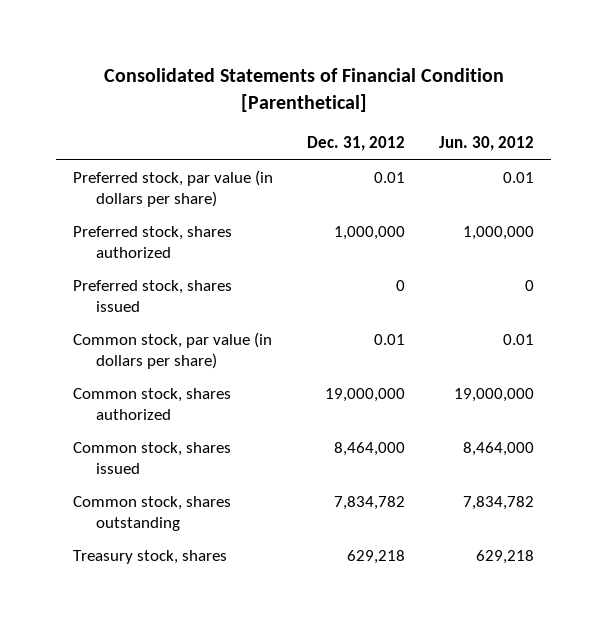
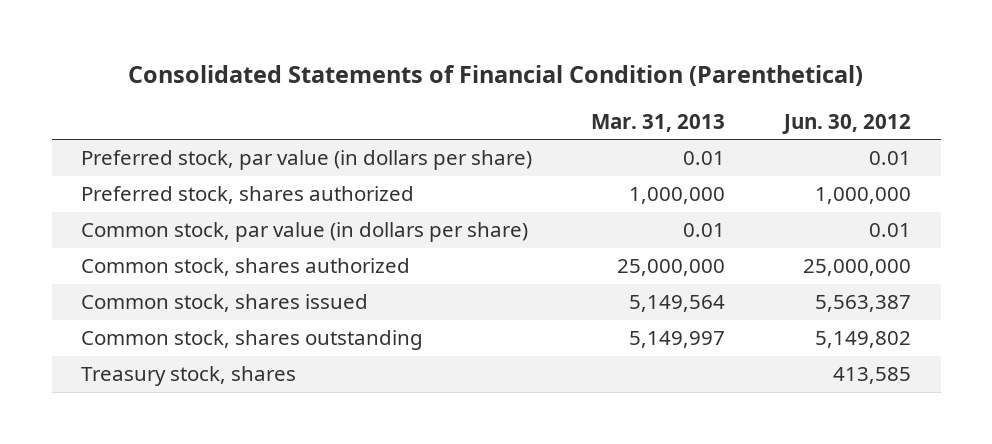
[103,68,504,112] Consolidated Statements of Financial Condition [Parenthetical] -> [128,65,864,87] Consolidated Statements of Financial Condition (Parenthetical)
[307,136,406,152] Dec. 31, 2012 -> none
none -> [591,113,726,132] Mar. 31, 2013
[72,280,232,313] Preferred stock, shares issued -> none
[454,388,535,403] 19,000,000 -> [803,259,912,277] 25,000,000
[463,442,535,457] 8,464,000 -> [815,295,912,313] 5,563,387
[463,496,535,511] 7,834,782 -> [815,331,912,349] 5,149,802
[476,550,535,565] 629,218 -> [833,367,912,385] 413,585

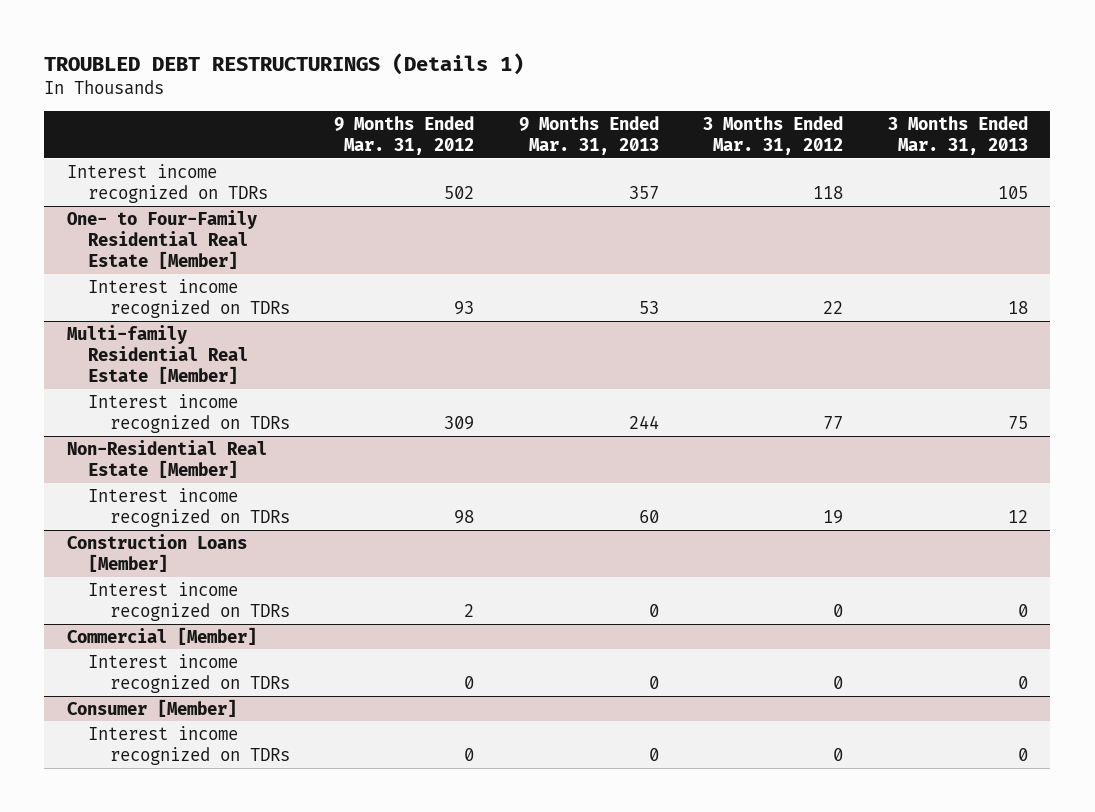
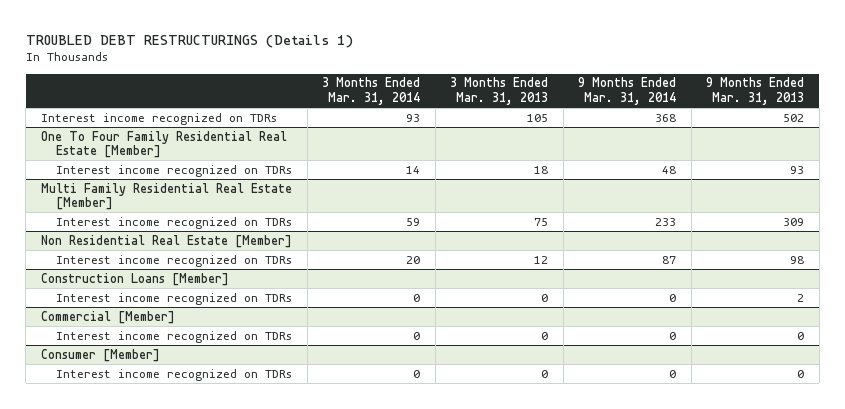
[334,116,475,156] 9 Months Ended Mar. 31, 2012 -> none
[703,116,844,156] 3 Months Ended Mar. 31, 2012 -> none
none -> [322,77,421,106] 3 Months Ended Mar. 31, 2014
none -> [578,77,677,106] 9 Months Ended Mar. 31, 2014
[628,185,659,199] 357 -> [783,113,805,122] 502
[66,209,257,270] One- to Four-Family Residential Real Estate [Member] -> [40,130,287,159] One To Four Family Residential Real Estate [Member]
[638,300,659,314] 53 -> [790,165,805,174] 93
[66,324,249,385] Multi-family Residential Real Estate [Member] -> [40,182,292,211] Multi Family Residential Real Estate [Member]
[628,414,659,429] 244 -> [783,217,805,226] 309
[66,439,267,478] Non-Residential Real Estate [Member] -> [40,234,292,248] Non Residential Real Estate [Member]
[638,509,659,523] 60 -> [790,255,805,264] 98
[648,603,659,617] 0 -> [797,293,805,302] 2

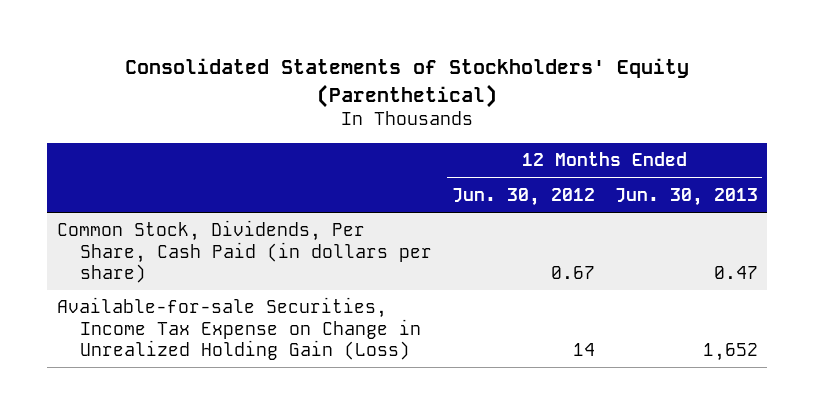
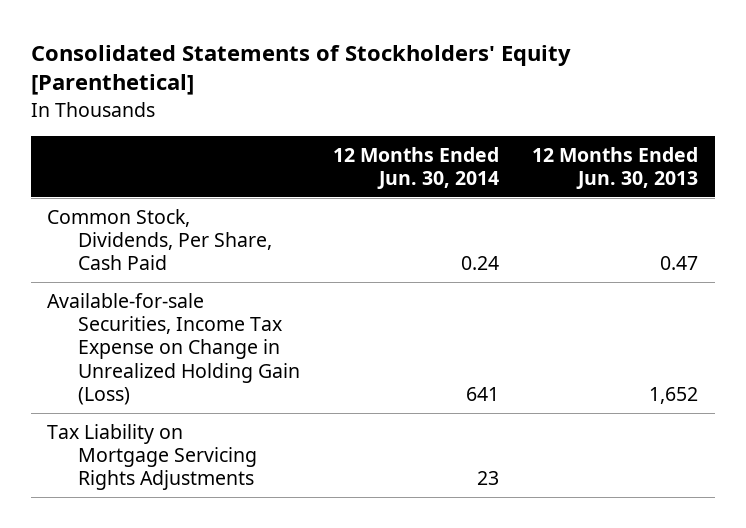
[125,58,690,108] Consolidated Statements of Stockholders' Equity (Parenthetical) -> [30,44,571,96] Consolidated Statements of Stockholders' Equity [Parenthetical]
[451,187,595,206] Jun. 30, 2012 -> none
none -> [333,146,500,189] 12 Months Ended Jun. 30, 2014
[57,220,432,283] Common Stock, Dividends, Per Share, Cash Paid (in dollars per share) -> [47,208,272,271] Common Stock, Dividends, Per Share, Cash Paid
none -> [47,423,257,491] Tax Liability on Mortgage Servicing Rights Adjustments

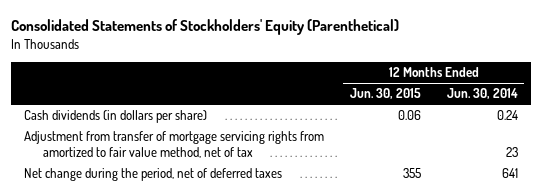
[30,44,571,96] Consolidated Statements of Stockholders' Equity [Parenthetical] -> [10,19,399,36] Consolidated Statements of Stockholders' Equity (Parenthetical)
[532,146,699,189] 12 Months Ended Jun. 30, 2013 -> none
none -> [349,88,421,100] Jun. 30, 2015
[47,423,257,491] Tax Liability on Mortgage Servicing Rights Adjustments -> none
[47,208,272,271] Common Stock, Dividends, Per Share, Cash Paid -> [23,110,207,124] Cash dividends (in dollars per share)
none -> [23,131,324,159] Adjustment from transfer of mortgage servicing rights from amortized to fair value method, net of tax
[47,292,300,405] Available-for-sale Securities, Income Tax Expense on Change in Unrealized Holding Gain (Loss) -> [23,168,282,182] Net change during the period, net of deferred taxes

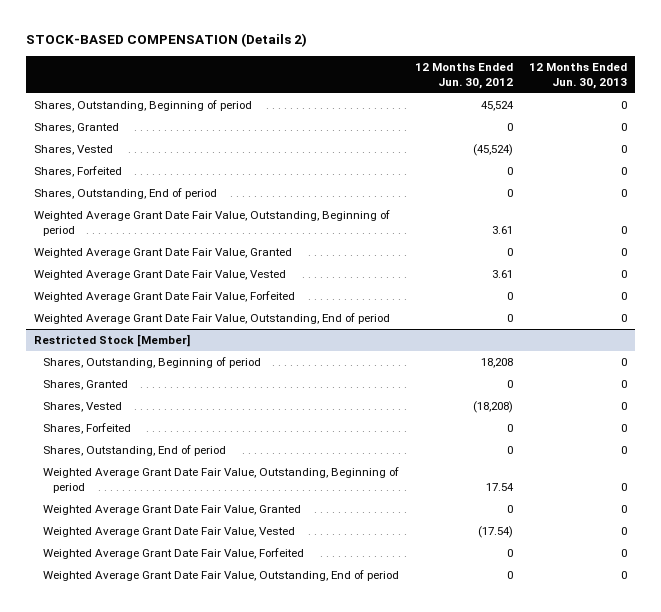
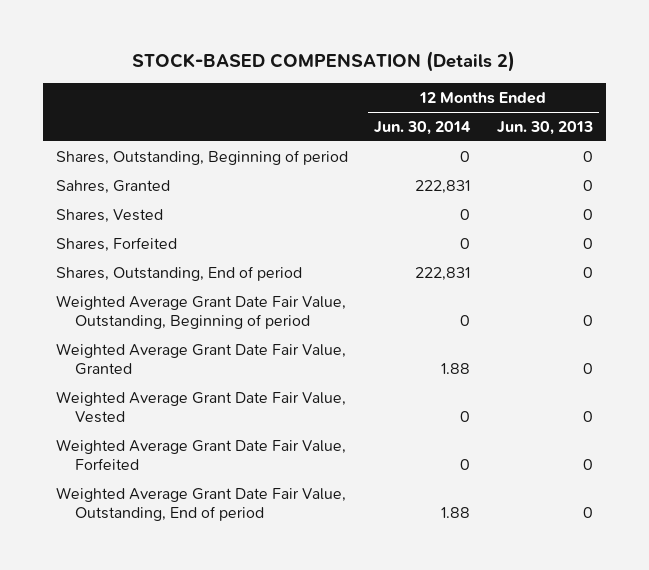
[415,63,514,90] 12 Months Ended Jun. 30, 2012 -> none
none -> [374,120,472,135] Jun. 30, 2014
[33,145,113,156] Shares, Vested -> none
[33,166,122,178] Shares, Forfeited -> none
[33,188,217,200] Shares, Outstanding, End of period -> none
[33,210,390,237] Weighted Average Grant Date Fair Value, Outstanding, Beginning of period -> none
[33,248,292,259] Weighted Average Grant Date Fair Value, Granted -> none
[33,270,286,281] Weighted Average Grant Date Fair Value, Vested -> none
[33,291,295,303] Weighted Average Grant Date Fair Value, Forfeited -> none
[33,313,390,325] Weighted Average Grant Date Fair Value, Outstanding, End of period -> none
[33,334,190,348] Restricted Stock [Member] -> none
[43,357,262,369] Shares, Outstanding, Beginning of period -> none
[43,380,129,391] Shares, Granted -> none
[33,123,119,134] Shares, Granted -> [55,179,170,194] Sahres, Granted

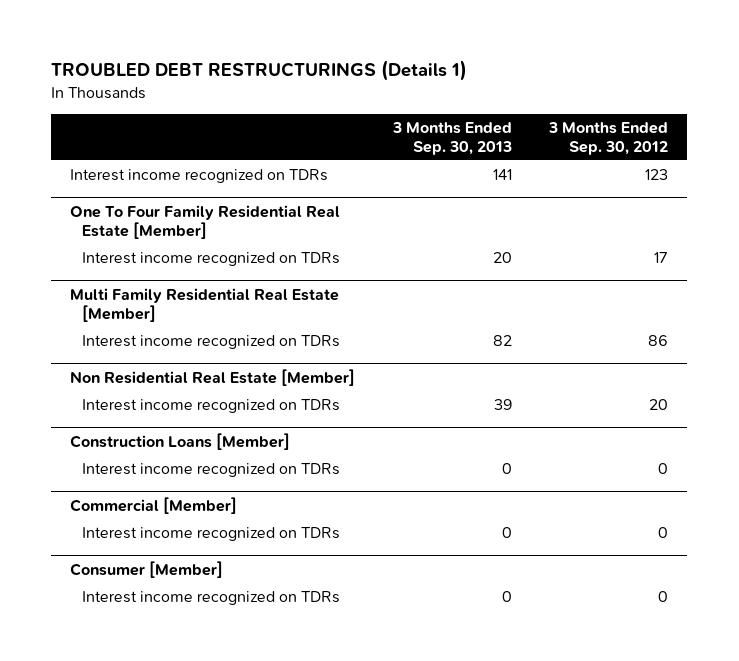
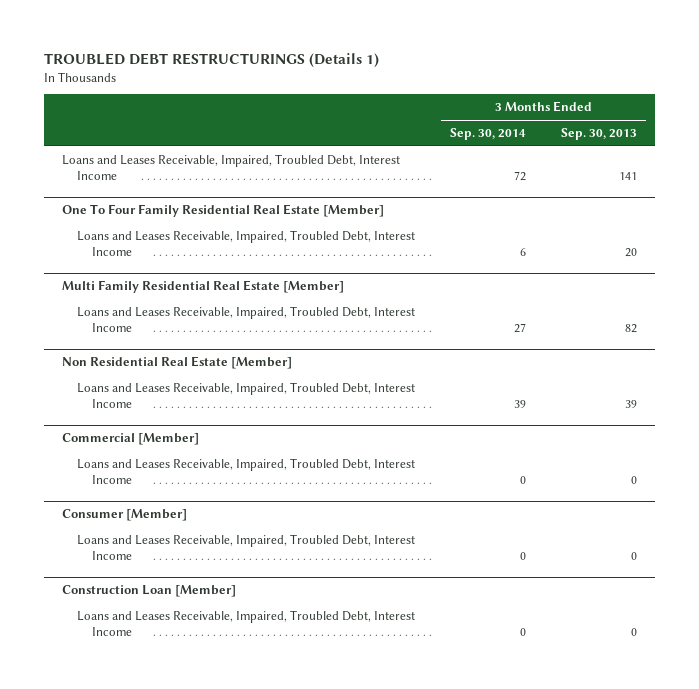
[548,121,669,155] 3 Months Ended Sep. 30, 2012 -> none
none -> [450,128,527,141] Sep. 30, 2014
[70,168,329,183] Interest income recognized on TDRs -> [61,153,400,181] Loans and Leases Receivable, Impaired, Troubled Debt, Interest Income
[82,251,341,266] Interest income recognized on TDRs -> [76,229,415,257] Loans and Leases Receivable, Impaired, Troubled Debt, Interest Income
[82,334,341,349] Interest income recognized on TDRs -> [76,305,415,333] Loans and Leases Receivable, Impaired, Troubled Debt, Interest Income
[70,432,291,450] Construction Loans [Member] -> none
[82,462,341,477] Interest income recognized on TDRs -> none
[82,398,341,413] Interest income recognized on TDRs -> [76,381,415,409] Loans and Leases Receivable, Impaired, Troubled Debt, Interest Income
[82,526,341,541] Interest income recognized on TDRs -> [76,457,415,485] Loans and Leases Receivable, Impaired, Troubled Debt, Interest Income
[82,590,341,605] Interest income recognized on TDRs -> [76,533,415,561] Loans and Leases Receivable, Impaired, Troubled Debt, Interest Income
none -> [61,585,236,598] Construction Loan [Member]
none -> [76,609,415,637] Loans and Leases Receivable, Impaired, Troubled Debt, Interest Income

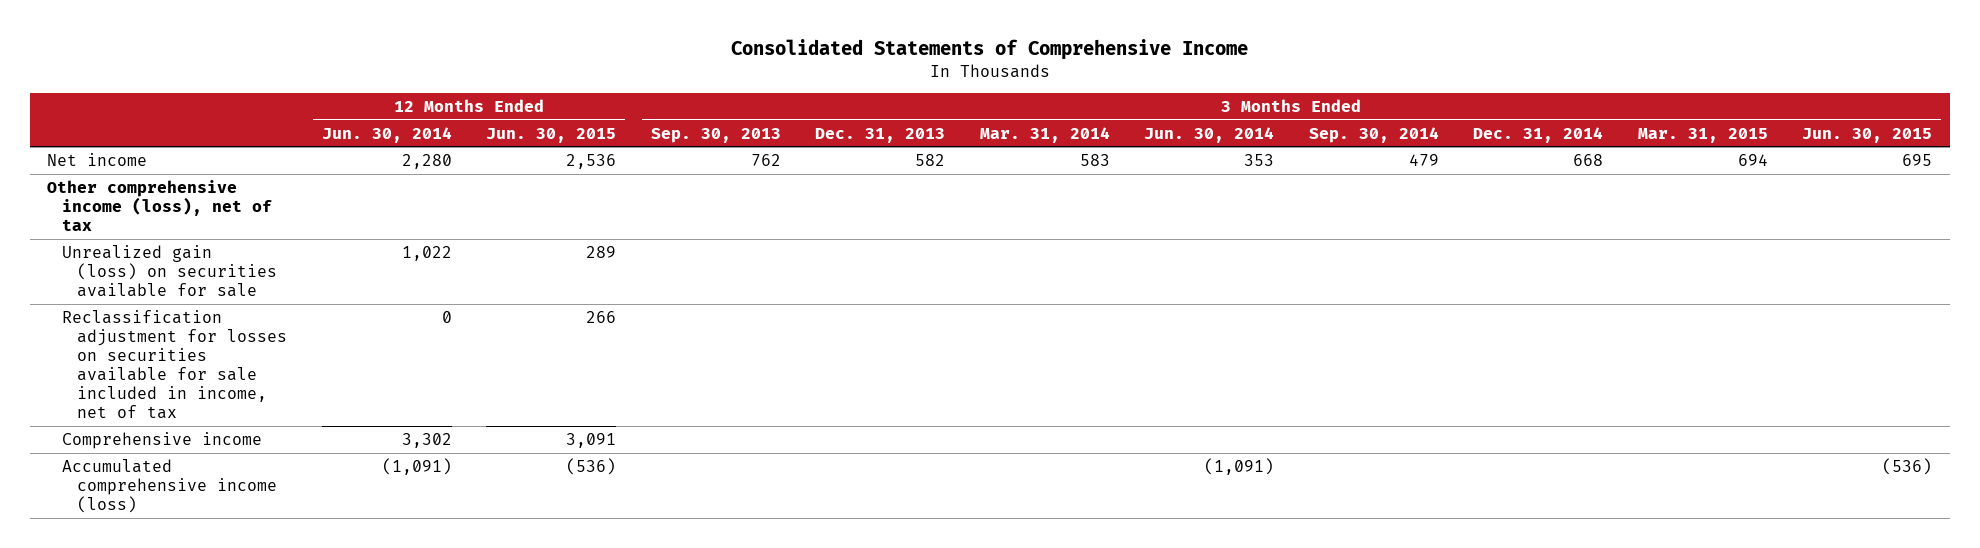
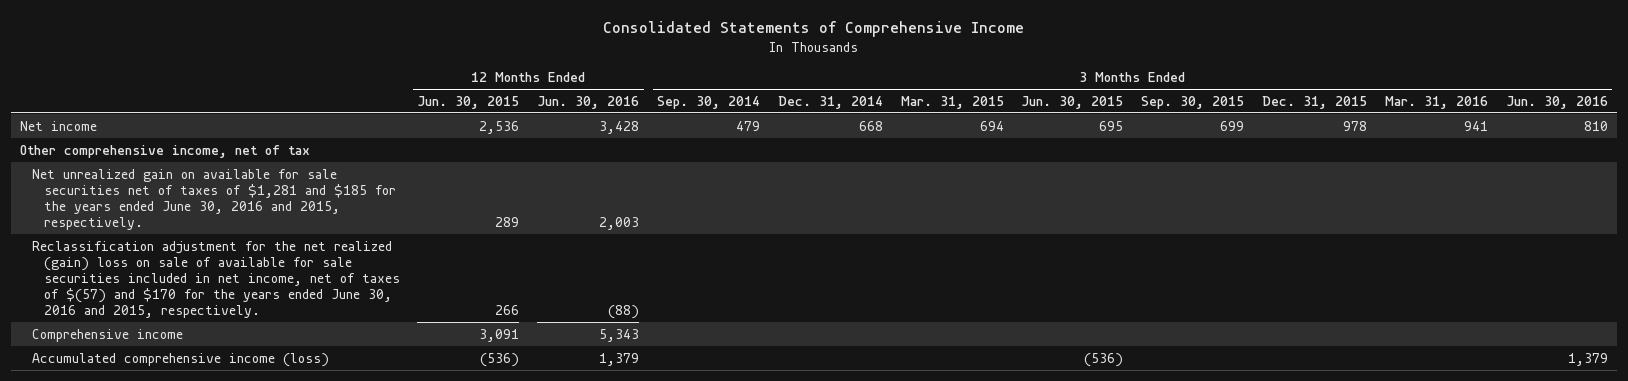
[321,126,452,143] Jun. 30, 2014 -> none
[650,127,781,143] Sep. 30, 2013 -> none
[815,127,946,143] Dec. 31, 2013 -> none
[979,126,1110,143] Mar. 31, 2014 -> none
[1144,126,1275,143] Jun. 30, 2014 -> none
none -> [537,95,640,109] Jun. 30, 2016
none -> [1141,95,1245,109] Sep. 30, 2015
none -> [1262,95,1368,109] Dec. 31, 2015
none -> [1384,95,1488,109] Mar. 31, 2016
none -> [1505,95,1608,109] Jun. 30, 2016
[47,180,273,232] Other comprehensive income (loss), net of tax -> [20,144,311,158] Other comprehensive income, net of tax
[62,245,278,298] Unrealized gain (loss) on securities available for sale -> [31,168,396,231] Net unrealized gain on available for sale securities net of taxes of $1,281 and $185 for the years ended June 30, 2016 and 2015, respectively.
[62,310,288,420] Reclassification adjustment for losses on securities available for sale included in income, net of tax -> [31,240,400,319] Reclassification adjustment for the net realized (gain) loss on sale of available for sale securities included in net income, net of taxes of $(57) and $170 for the years ended June 30, 2016 and 2015, respectively.

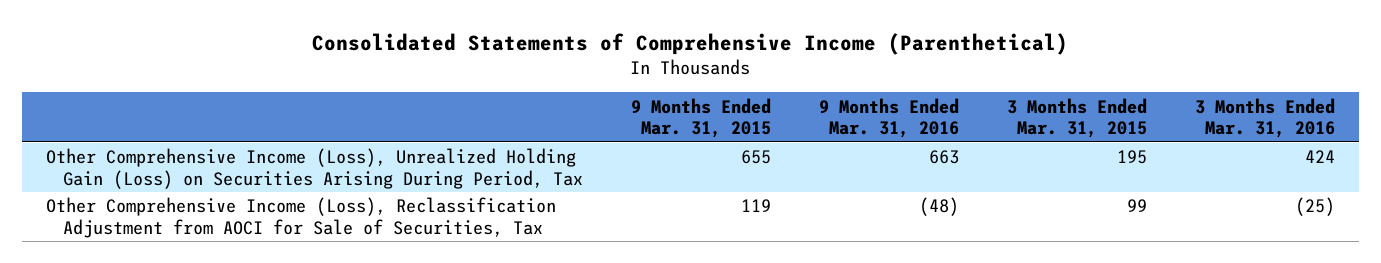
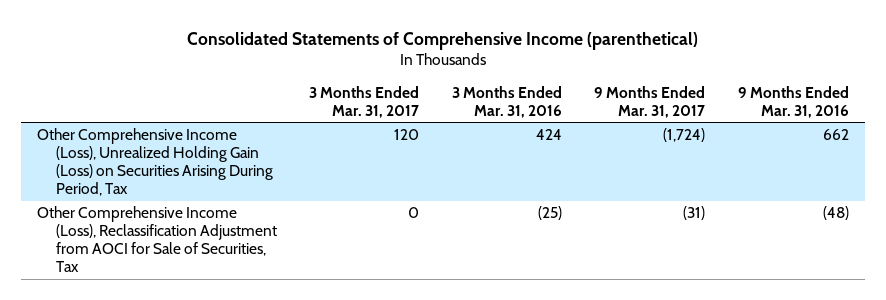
[312,33,1069,56] Consolidated Statements of Comprehensive Income (Parenthetical) -> [186,31,698,50] Consolidated Statements of Comprehensive Income (parenthetical)
[630,97,771,138] 9 Months Ended Mar. 31, 2015 -> none
[1006,97,1147,138] 3 Months Ended Mar. 31, 2015 -> none
none -> [309,85,420,118] 3 Months Ended Mar. 31, 2017
none -> [594,85,706,118] 9 Months Ended Mar. 31, 2017
[928,150,959,165] 663 -> [822,129,849,141] 662

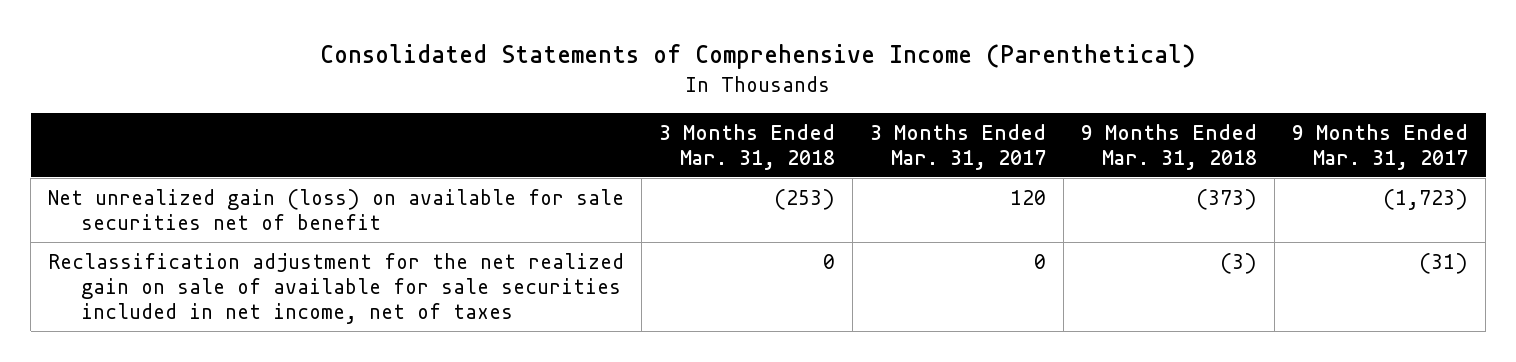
[186,31,698,50] Consolidated Statements of Comprehensive Income (parenthetical) -> [320,44,1196,70] Consolidated Statements of Comprehensive Income (Parenthetical)
[451,85,562,118] 3 Months Ended Mar. 31, 2016 -> none
[737,85,849,118] 9 Months Ended Mar. 31, 2016 -> none
none -> [659,123,836,170] 3 Months Ended Mar. 31, 2018
none -> [1081,123,1258,170] 9 Months Ended Mar. 31, 2018
[37,128,274,197] Other Comprehensive Income (Loss), Unrealized Holding Gain (Loss) on Securities Arising During Period, Tax -> [48,188,625,230] Net unrealized gain (loss) on available for sale securities net of benefit
[663,128,706,143] (1,724) -> [1383,188,1469,210] (1,723)
[37,206,278,273] Other Comprehensive Income (Loss), Reclassification Adjustment from AOCI for Sale of Securities, Tax -> [48,252,625,324] Reclassification adjustment for the net realized gain on sale of available for sale securities included in net income, net of taxes

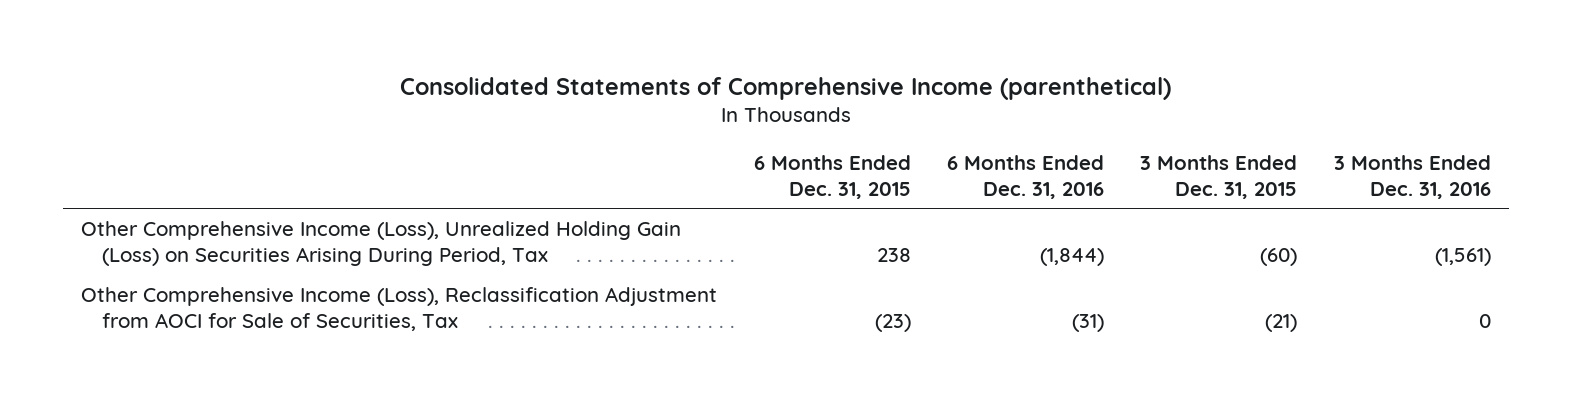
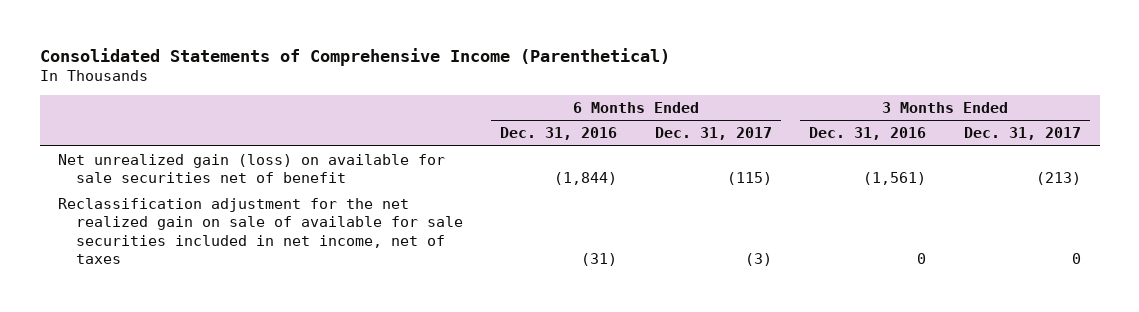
[399,76,1171,100] Consolidated Statements of Comprehensive Income (parenthetical) -> [39,47,670,66] Consolidated Statements of Comprehensive Income (Parenthetical)
[753,154,911,199] 6 Months Ended Dec. 31, 2015 -> none
[1140,154,1298,199] 3 Months Ended Dec. 31, 2015 -> none
none -> [654,127,772,141] Dec. 31, 2017
none -> [963,127,1081,141] Dec. 31, 2017
[81,221,682,267] Other Comprehensive Income (Loss), Unrealized Holding Gain (Loss) on Securities Arising During Period, Tax -> [58,153,446,184] Net unrealized gain (loss) on available for sale securities net of benefit
[81,287,718,332] Other Comprehensive Income (Loss), Reclassification Adjustment from AOCI for Sale of Securities, Tax -> [58,197,463,265] Reclassification adjustment for the net realized gain on sale of available for sale securities included in net income, net of taxes

